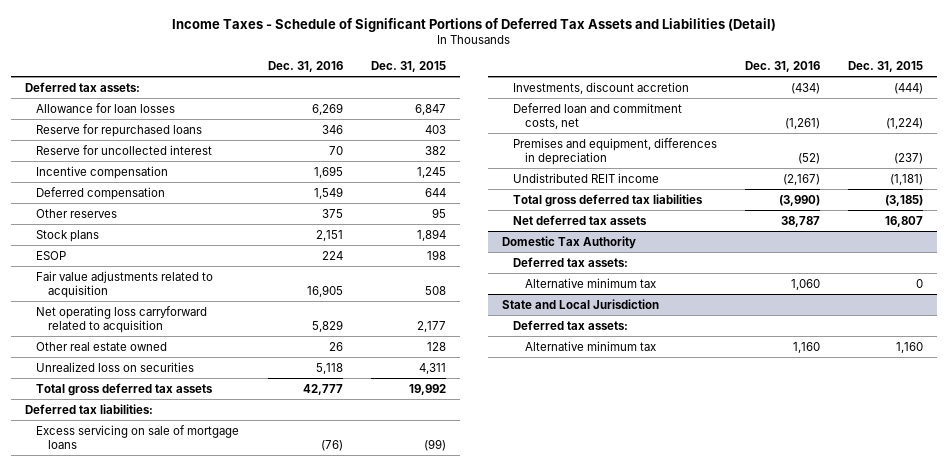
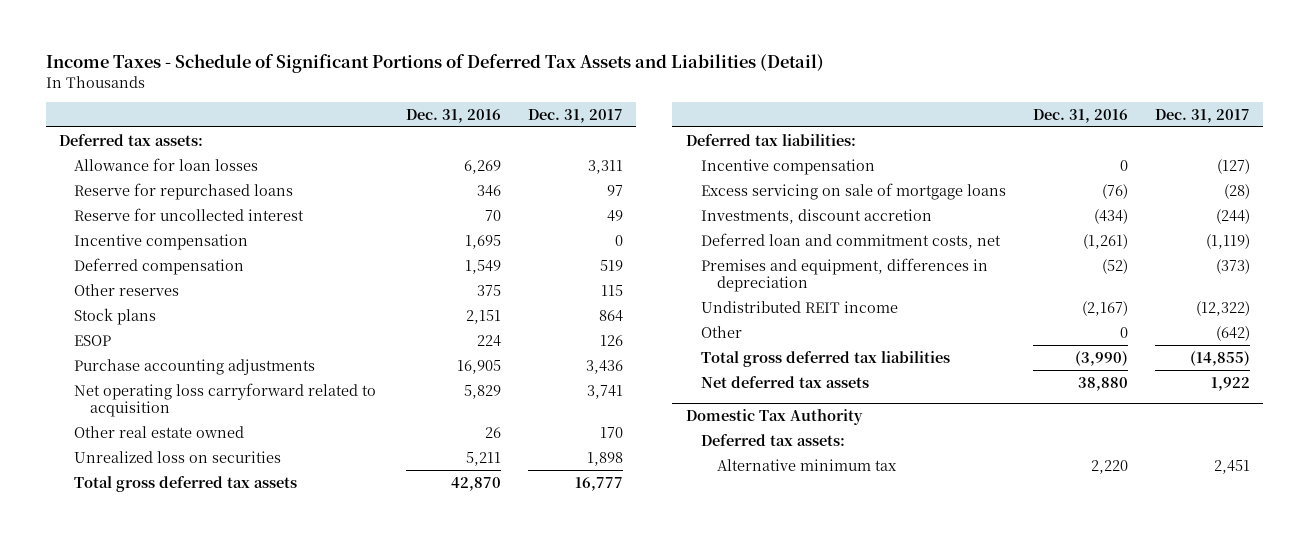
[370,60,446,72] Dec. 31, 2015 -> none
none -> [527,108,623,123] Dec. 31, 2017
[36,270,214,298] Fair value adjustments related to acquisition -> [74,358,316,375] Purchase accounting adjustments
[316,362,344,374] 5,118 -> [466,451,502,466] 5,211
[303,383,344,395] 42,777 -> [451,476,502,491] 42,870
none -> [701,158,876,175] Incentive compensation
none -> [701,325,743,338] Other
[781,215,821,227] 38,787 -> [1077,376,1128,391] 38,880
[501,298,659,309] State and Local Jurisdiction -> none
[513,319,629,330] Deferred tax assets: -> none
[524,340,656,351] Alternative minimum tax -> none
[791,278,821,290] 1,060 -> [1090,459,1128,474] 2,220

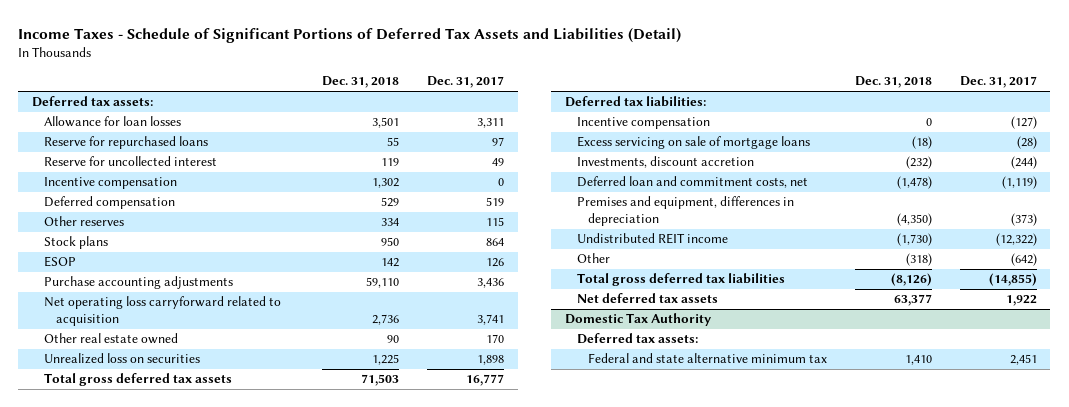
[406,108,502,123] Dec. 31, 2016 -> none
none -> [322,76,400,89] Dec. 31, 2018
[716,458,897,471] Alternative minimum tax -> [588,353,828,364] Federal and state alternative minimum tax

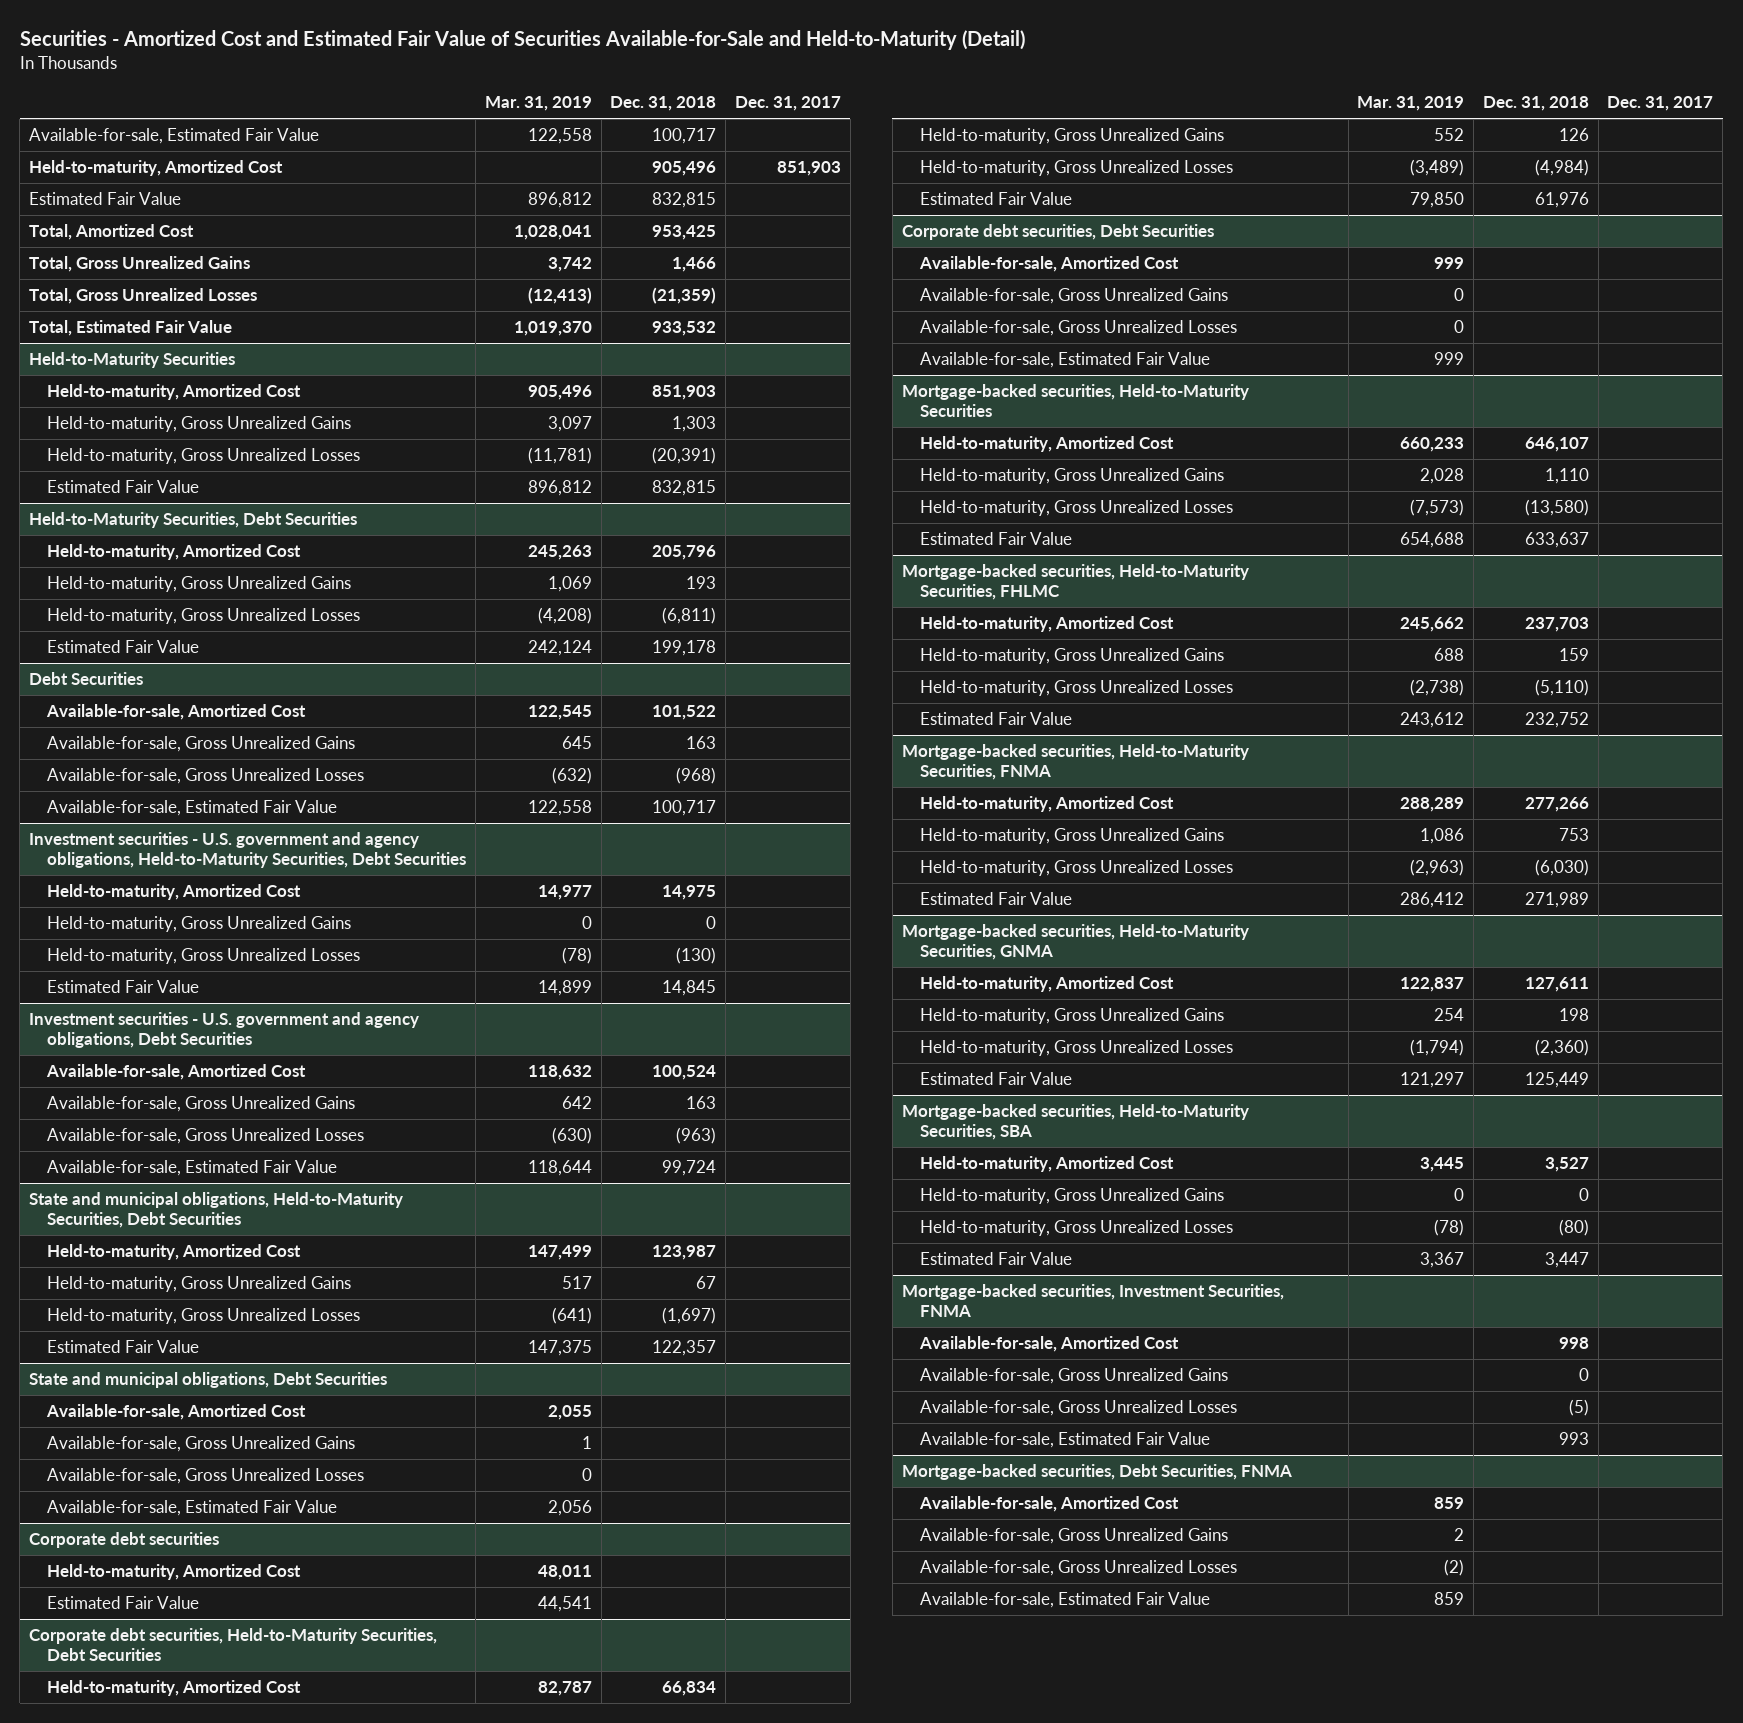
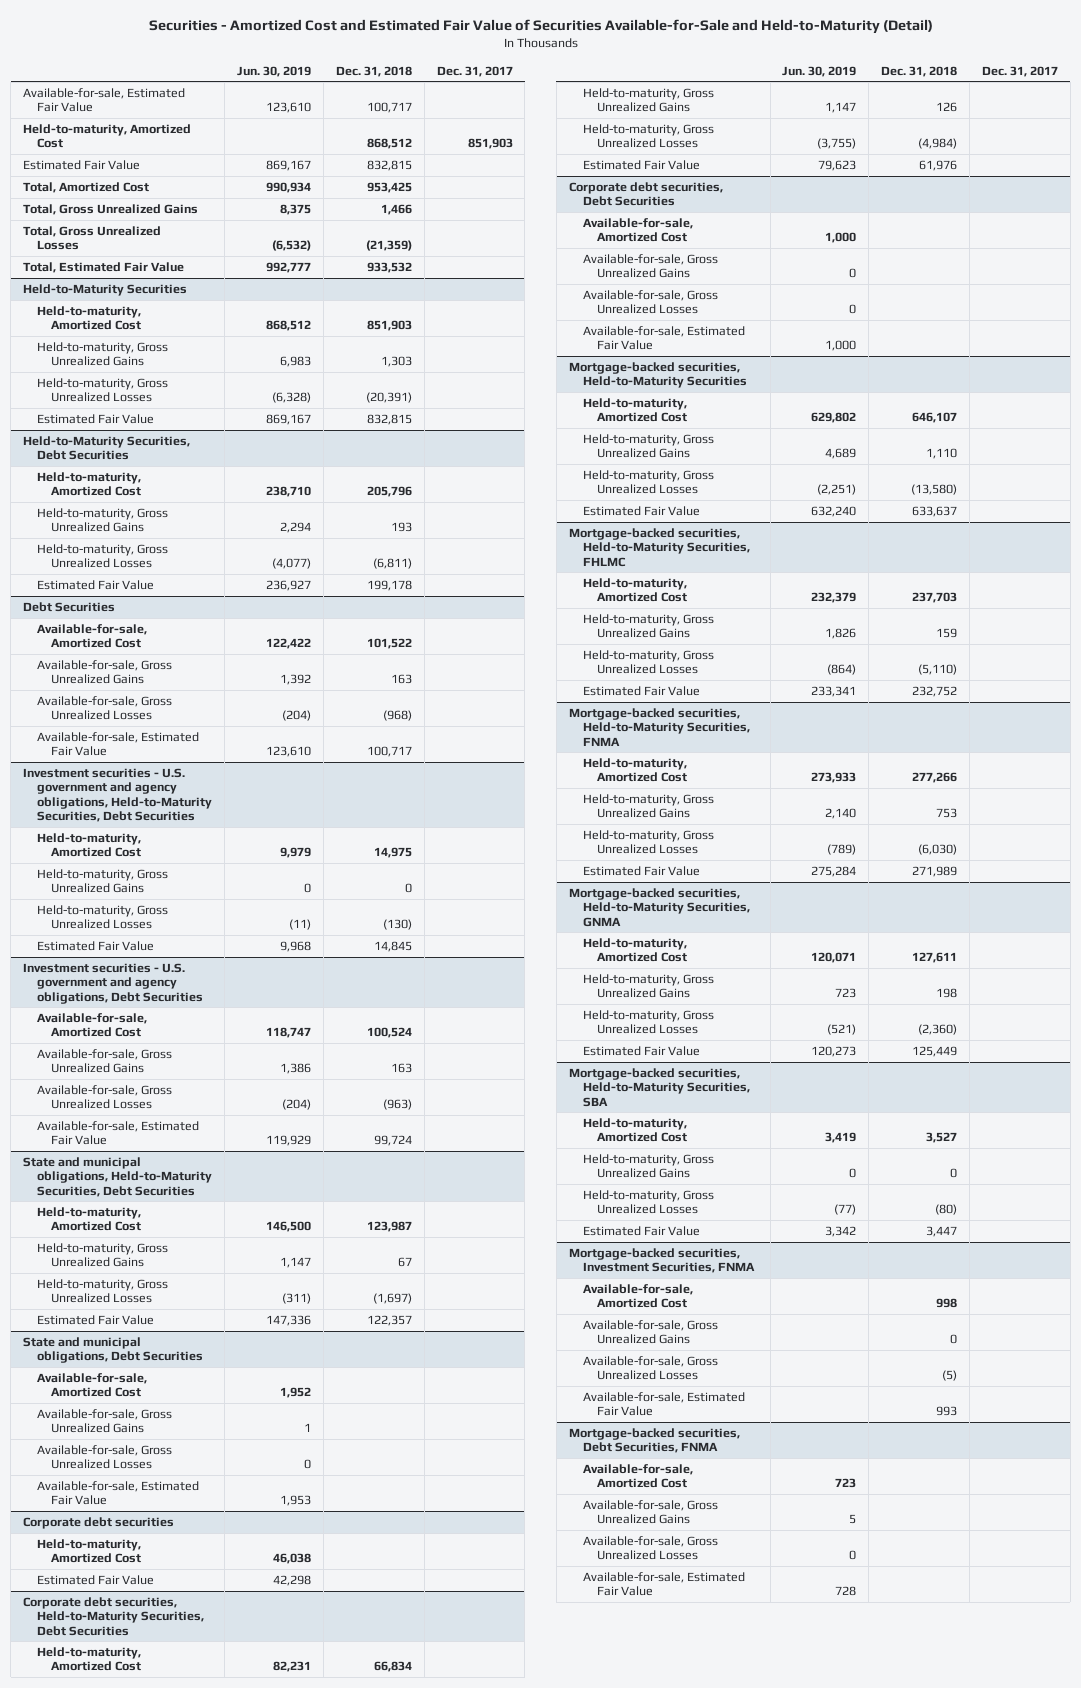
[484,96,592,112] Mar. 31, 2019 -> none
none -> [237,65,312,77] Jun. 30, 2019
[652,161,717,177] 905,496 -> [366,138,412,150] 868,512

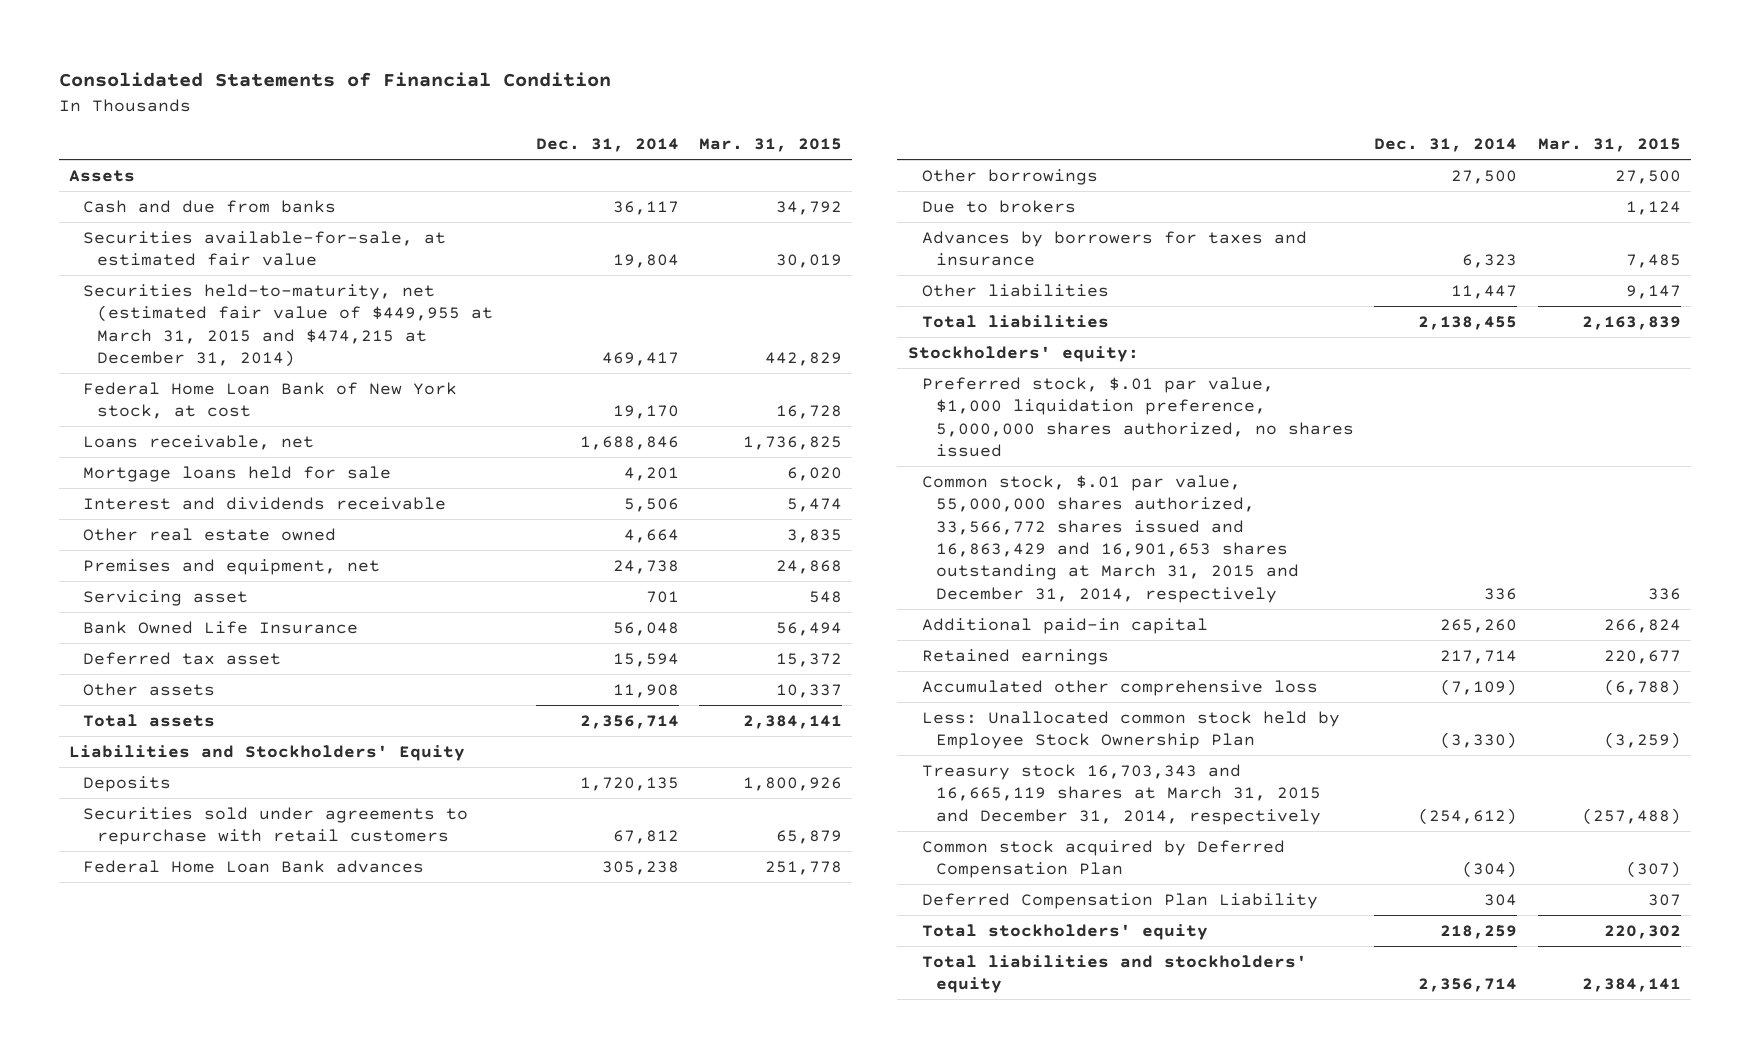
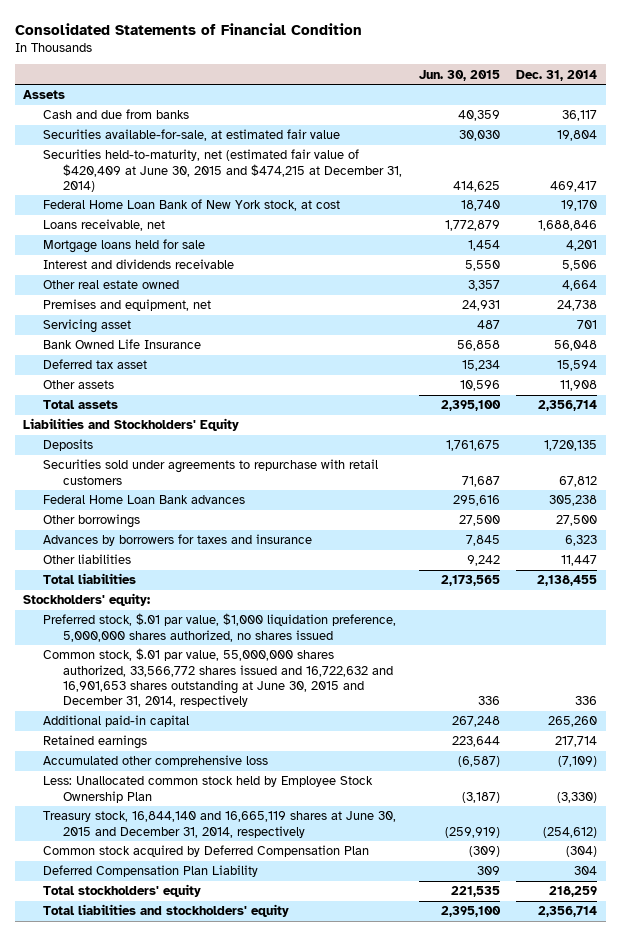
[699,138,843,153] Mar. 31, 2015 -> none
none -> [418,69,500,81] Jun. 30, 2015
[82,283,494,367] Securities held-to-maturity, net (estimated fair value of $449,955 at March 31, 2015 and $474,215 at December 31, 2014) -> [43,149,403,192] Securities held-to-maturity, net (estimated fair value of $420,409 at June 30, 2015 and $474,215 at December 31, 2014)
[921,199,1076,213] Due to brokers -> none
[921,474,1299,603] Common stock, $.01 par value, 55,000,000 shares authorized, 33,566,772 shares issued and 16,863,429 and 16,901,653 shares outstanding at March 31, 2015 and December 31, 2014, respectively -> [43,648,394,708] Common stock, $.01 par value, 55,000,000 shares authorized, 33,566,772 shares issued and 16,722,632 and 16,901,653 shares outstanding at June 30, 2015 and December 31, 2014, respectively
[921,763,1321,825] Treasury stock 16,703,343 and 16,665,119 shares at March 31, 2015 and December 31, 2014, respectively -> [43,811,397,838] Treasury stock, 16,844,140 and 16,665,119 shares at June 30, 2015 and December 31, 2014, respectively

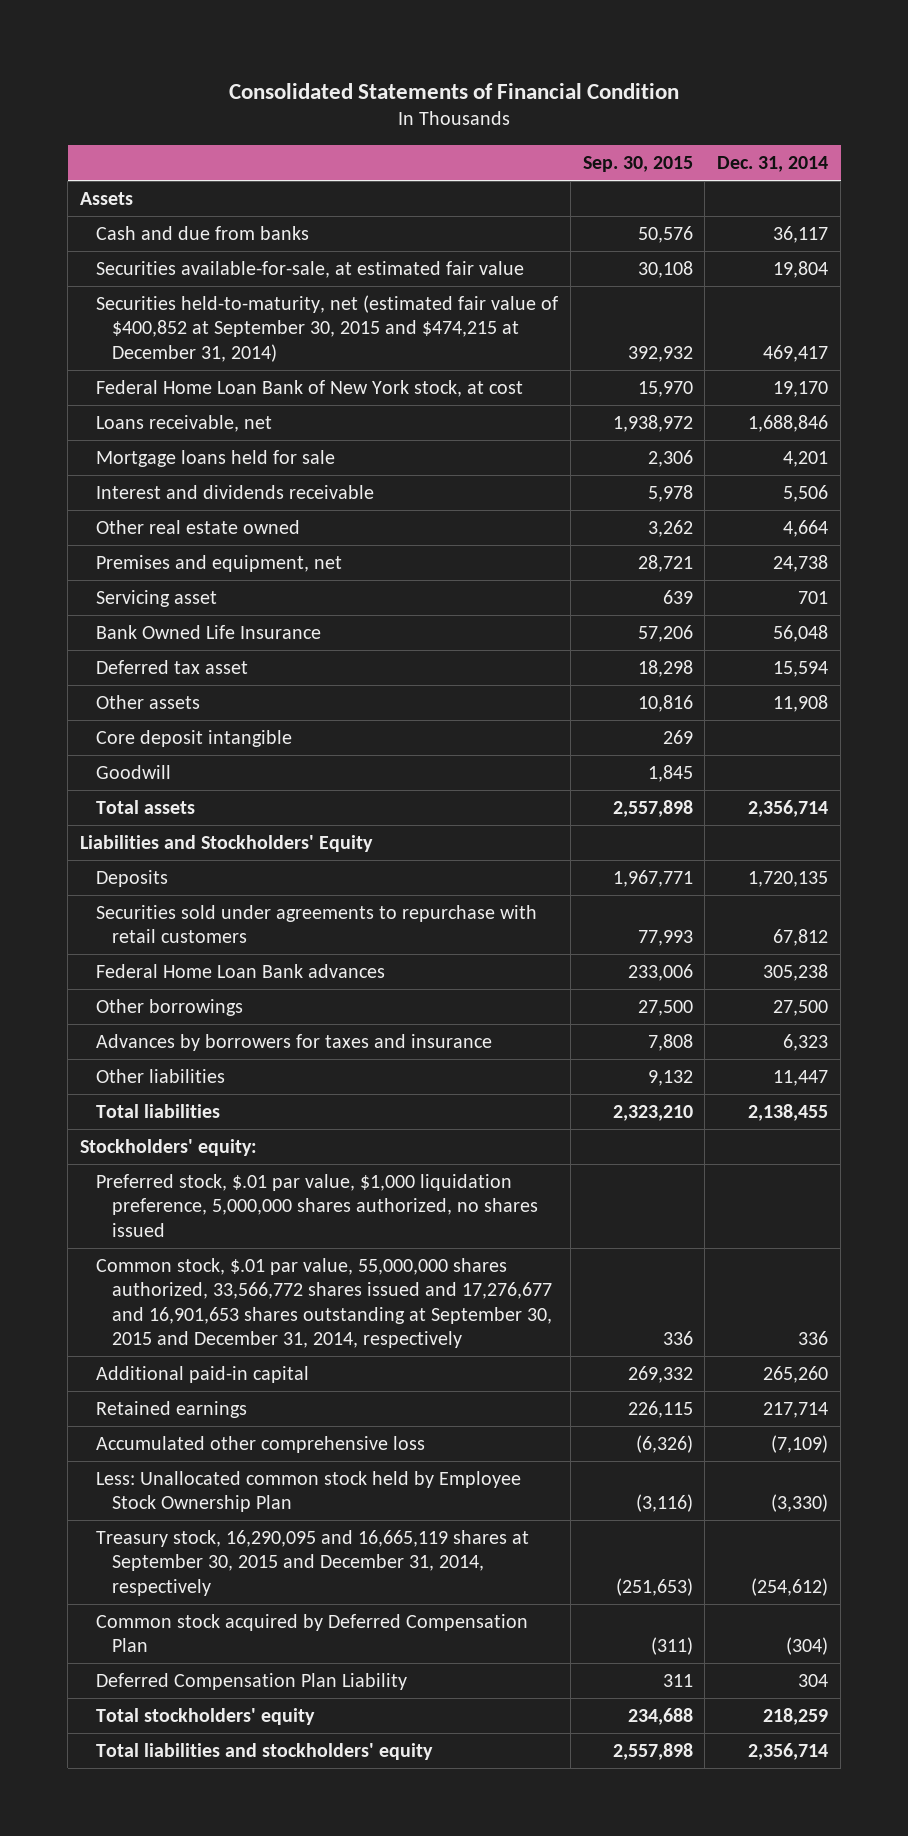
[418,69,500,81] Jun. 30, 2015 -> none
none -> [582,155,693,172] Sep. 30, 2015
[43,149,403,192] Securities held-to-maturity, net (estimated fair value of $420,409 at June 30, 2015 and $474,215 at December 31, 2014) -> [96,294,559,362] Securities held-to-maturity, net (estimated fair value of $400,852 at September 30, 2015 and $474,215 at December 31, 2014)
none -> [96,729,293,747] Core deposit intangible
none -> [96,764,172,779] Goodwill
[43,648,394,708] Common stock, $.01 par value, 55,000,000 shares authorized, 33,566,772 shares issued and 16,722,632 and 16,901,653 shares outstanding at June 30, 2015 and December 31, 2014, respectively -> [96,1257,553,1349] Common stock, $.01 par value, 55,000,000 shares authorized, 33,566,772 shares issued and 17,276,677 and 16,901,653 shares outstanding at September 30, 2015 and December 31, 2014, respectively
[43,811,397,838] Treasury stock, 16,844,140 and 16,665,119 shares at June 30, 2015 and December 31, 2014, respectively -> [96,1529,530,1596] Treasury stock, 16,290,095 and 16,665,119 shares at September 30, 2015 and December 31, 2014, respectively

